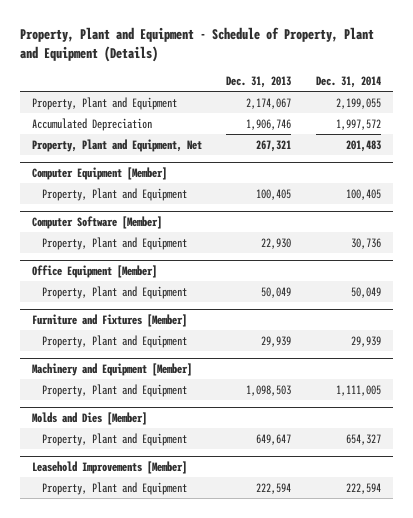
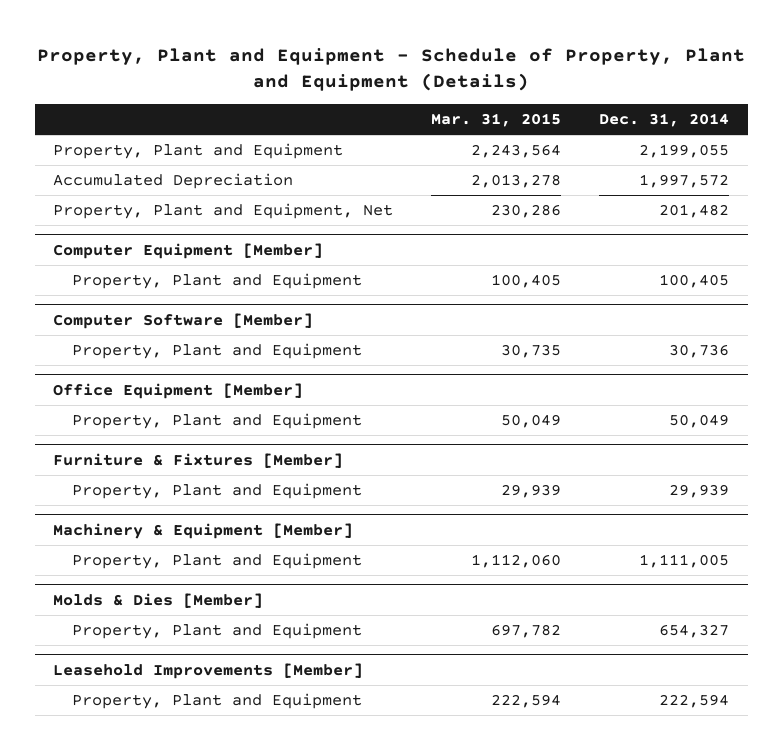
[226,75,292,88] Dec. 31, 2013 -> none
none -> [431,113,562,128] Mar. 31, 2015
[345,139,381,152] 201,483 -> [658,204,729,219] 201,482
[32,313,188,327] Furniture and Fixtures [Member] -> [53,453,344,469] Furniture & Fixtures [Member]
[32,362,193,376] Machinery and Equipment [Member] -> [53,523,354,540] Machinery & Equipment [Member]
[32,411,148,425] Molds and Dies [Member] -> [53,593,264,609] Molds & Dies [Member]

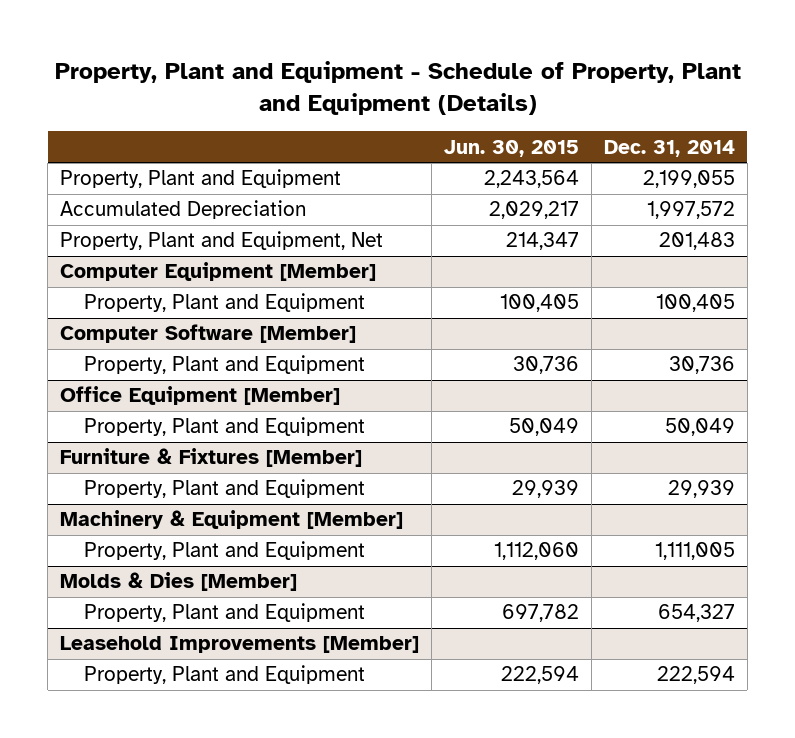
[431,113,562,128] Mar. 31, 2015 -> none
none -> [444,139,580,157] Jun. 30, 2015
[658,204,729,219] 201,482 -> [658,232,735,251] 201,483

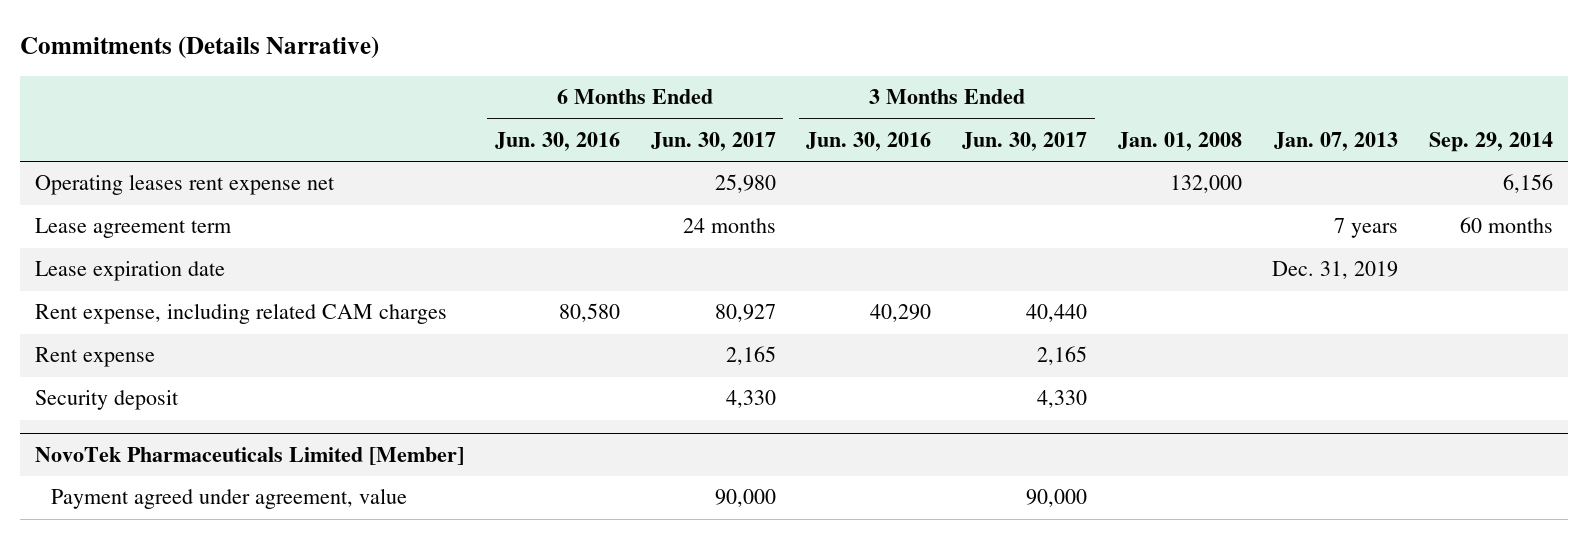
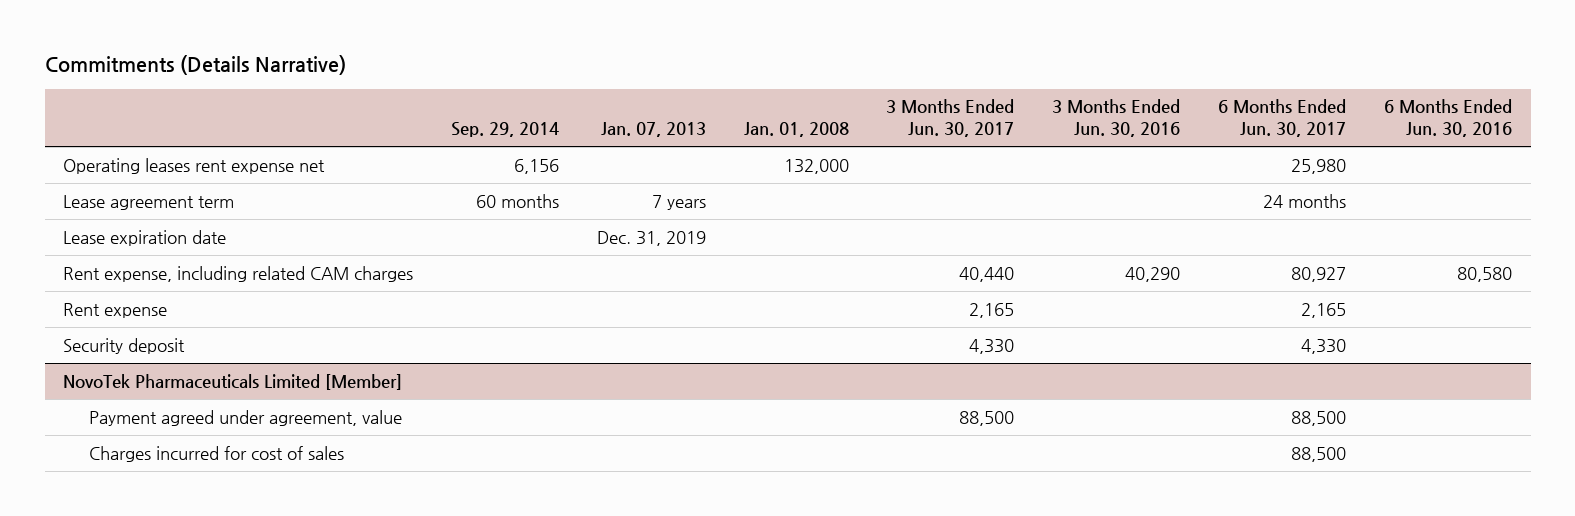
[714,489,776,508] 90,000 -> [1290,410,1346,426] 88,500
[1025,489,1087,508] 90,000 -> [959,410,1015,426] 88,500
none -> [88,445,344,462] Charges incurred for cost of sales

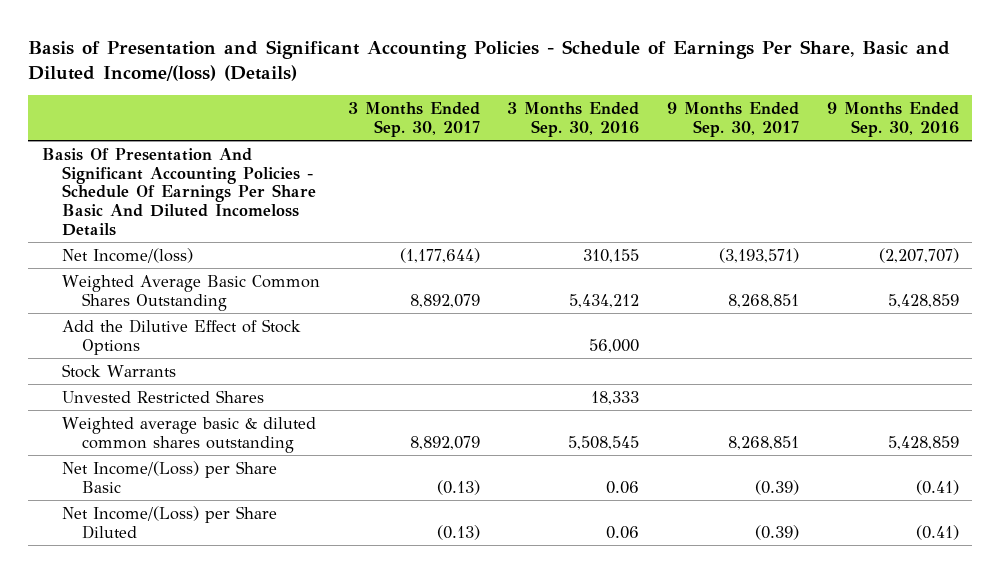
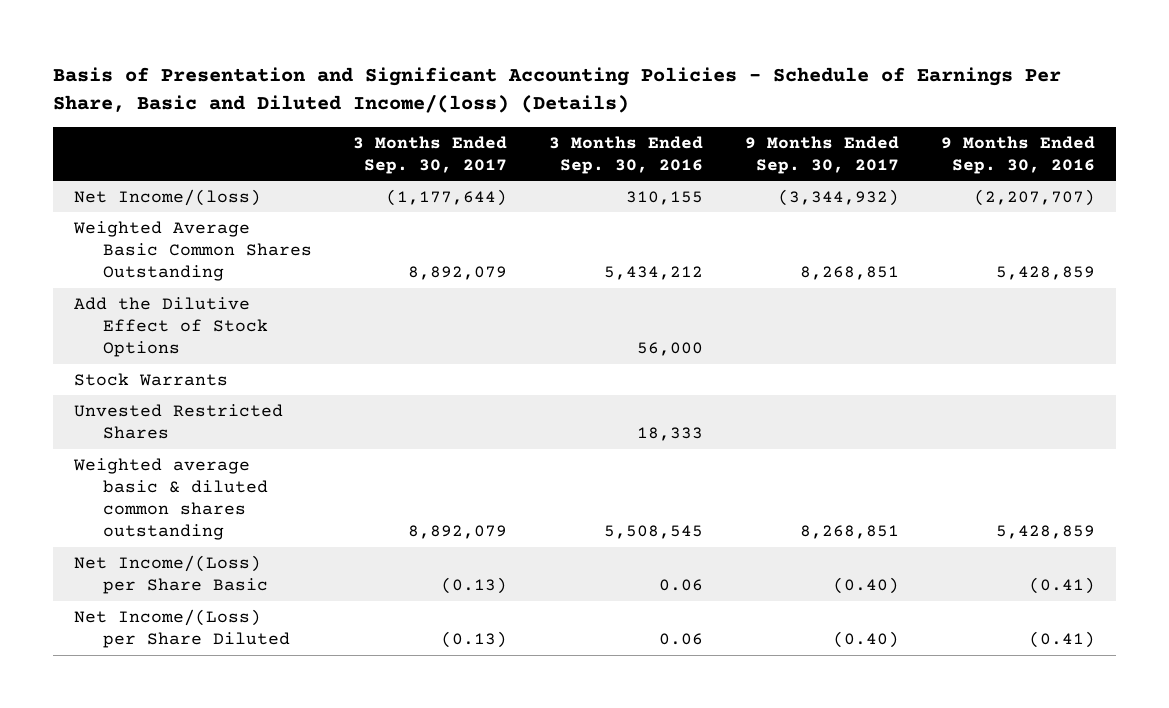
[42,147,317,237] Basis Of Presentation And Significant Accounting Policies - Schedule Of Earnings Per Share Basic And Diluted Incomeloss Details -> none
[719,247,800,263] (3,193,571) -> [778,188,900,206] (3,344,932)
[755,479,800,495] (0.39) -> [833,577,900,595] (0.40)
[755,524,800,540] (0.39) -> [833,631,900,649] (0.40)

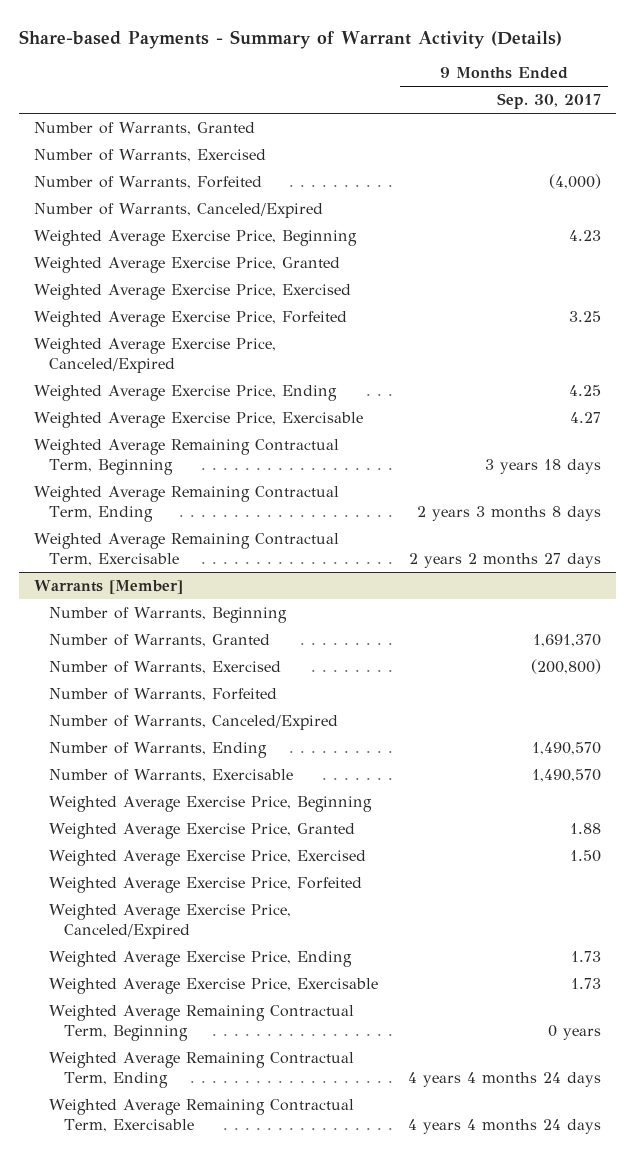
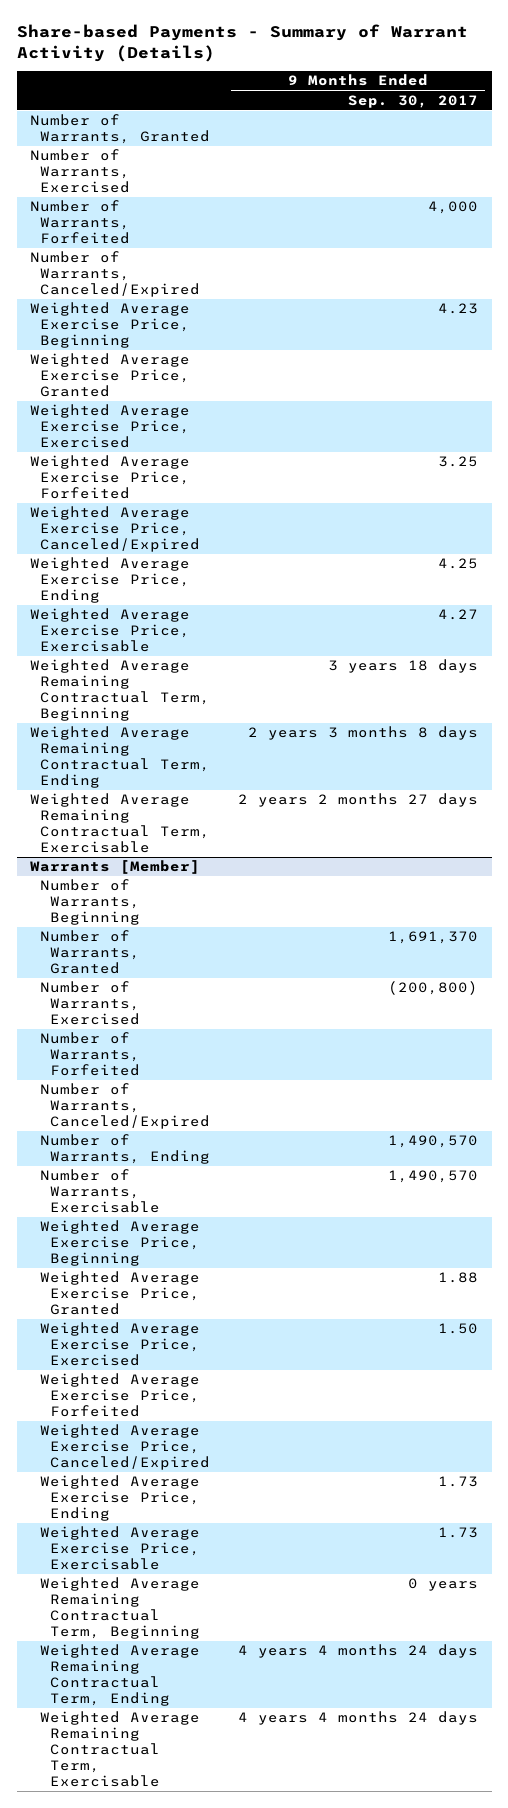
[548,173,601,189] (4,000) -> [427,201,478,215] 4,000

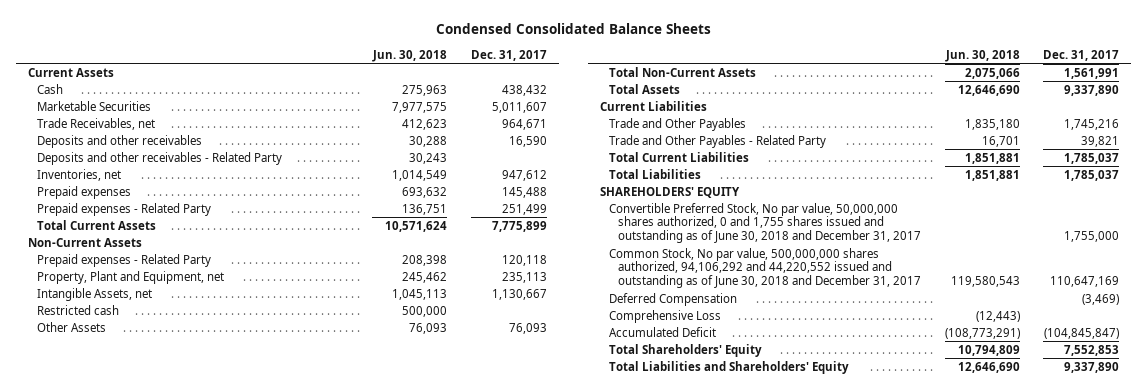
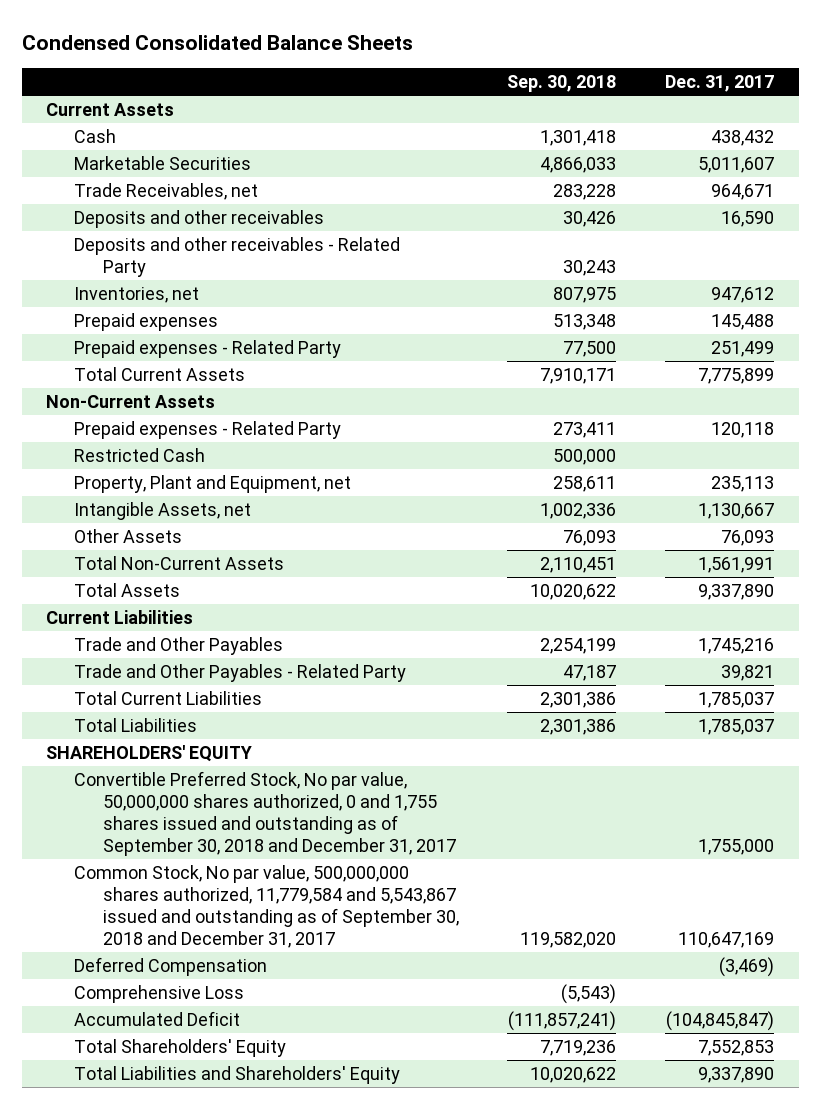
[372,49,448,62] Jun. 30, 2018 -> none
none -> [507,75,617,93] Sep. 30, 2018
none -> [74,447,206,462] Restricted Cash
[36,304,119,315] Restricted cash -> none
[609,202,921,244] Convertible Preferred Stock, No par value, 50,000,000 shares authorized, 0 and 1,755 shares issued and outstanding as of June 30, 2018 and December 31, 2017 -> [74,770,456,856] Convertible Preferred Stock, No par value, 50,000,000 shares authorized, 0 and 1,755 shares issued and outstanding as of September 30, 2018 and December 31, 2017
[609,247,921,289] Common Stock, No par value, 500,000,000 shares authorized, 94,106,292 and 44,220,552 issued and outstanding as of June 30, 2018 and December 31, 2017 -> [74,864,459,948] Common Stock, No par value, 500,000,000 shares authorized, 11,779,584 and 5,543,867 issued and outstanding as of September 30, 2018 and December 31, 2017

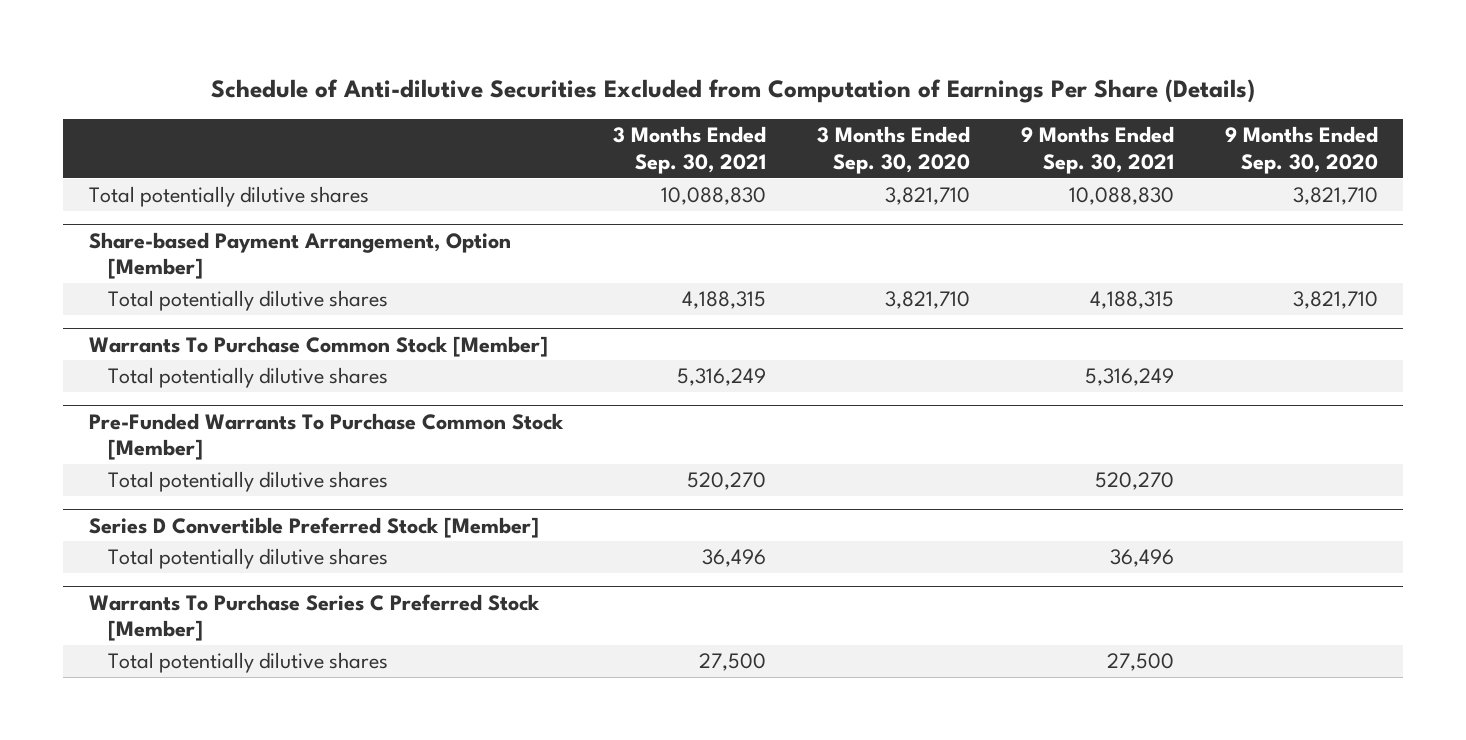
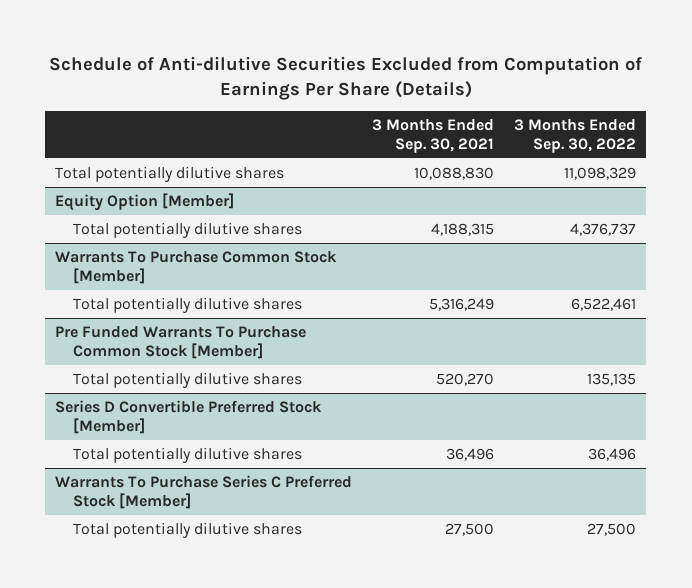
[817,126,971,175] 3 Months Ended Sep. 30, 2020 -> none
[1021,126,1175,175] 9 Months Ended Sep. 30, 2021 -> none
[1224,126,1378,175] 9 Months Ended Sep. 30, 2020 -> none
none -> [514,119,637,153] 3 Months Ended Sep. 30, 2022
[88,231,511,280] Share-based Payment Arrangement, Option [Member] -> none
none -> [55,192,235,211] Equity Option [Member]
[88,412,564,461] Pre-Funded Warrants To Purchase Common Stock [Member] -> [55,325,307,359] Pre Funded Warrants To Purchase Common Stock [Member]

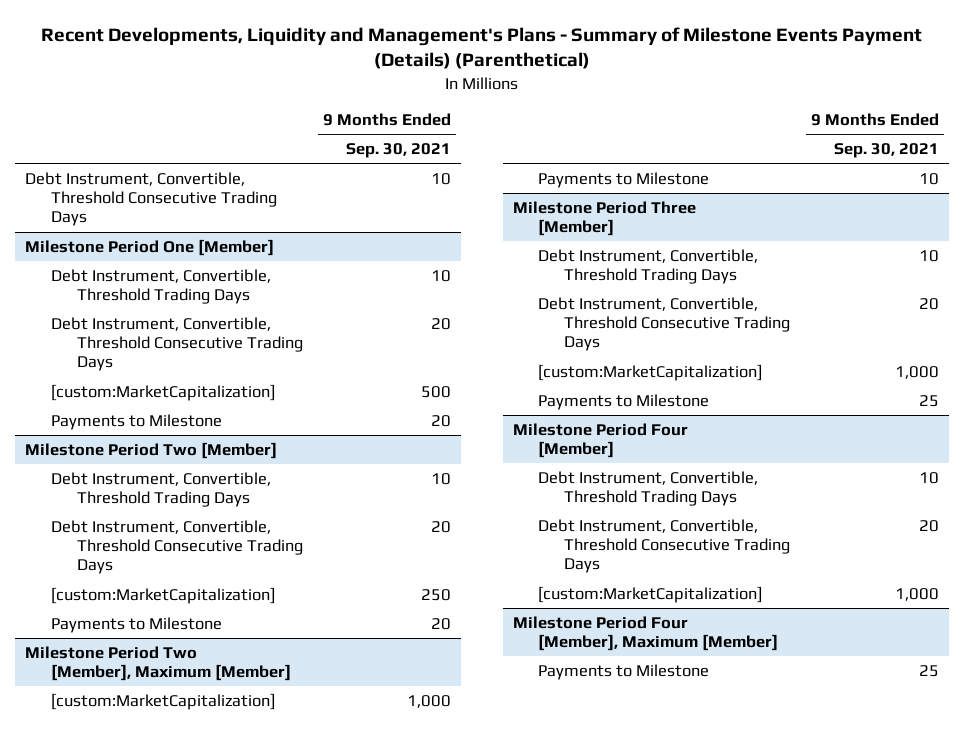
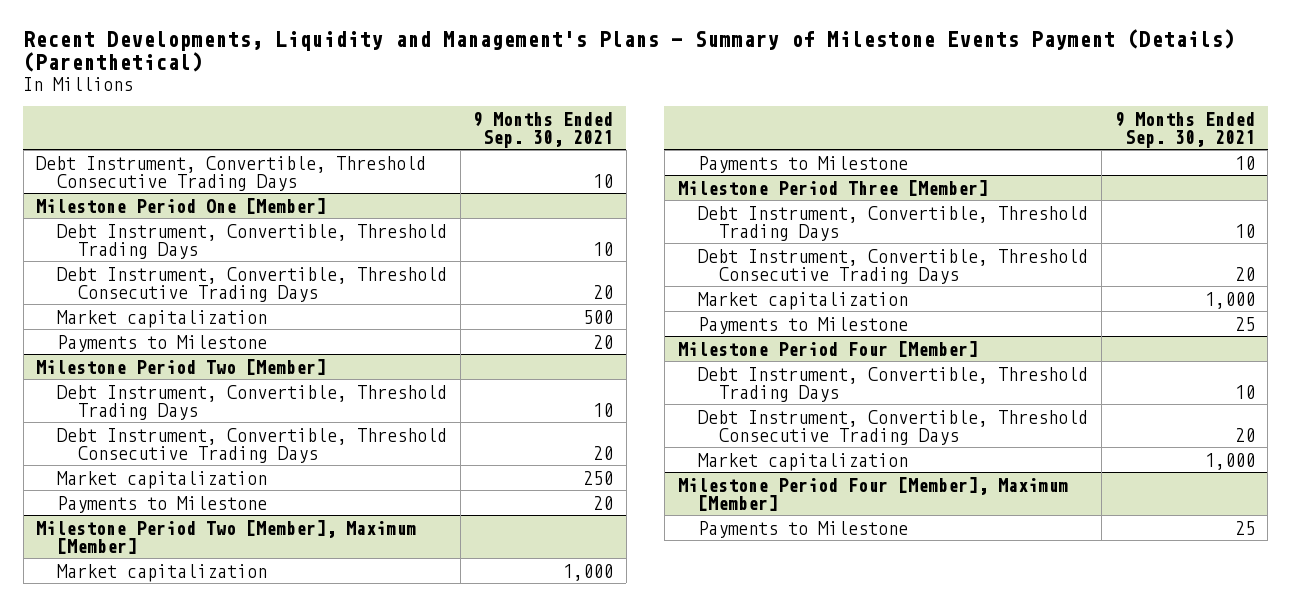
[50,383,275,401] [custom:MarketCapitalization] -> [57,309,268,328] Market capitalization
[50,586,275,604] [custom:MarketCapitalization] -> [57,470,268,489] Market capitalization
[50,692,275,710] [custom:MarketCapitalization] -> [57,563,268,582] Market capitalization
[538,363,763,381] [custom:MarketCapitalization] -> [698,291,909,310] Market capitalization
[538,585,763,603] [custom:MarketCapitalization] -> [698,452,909,471] Market capitalization

